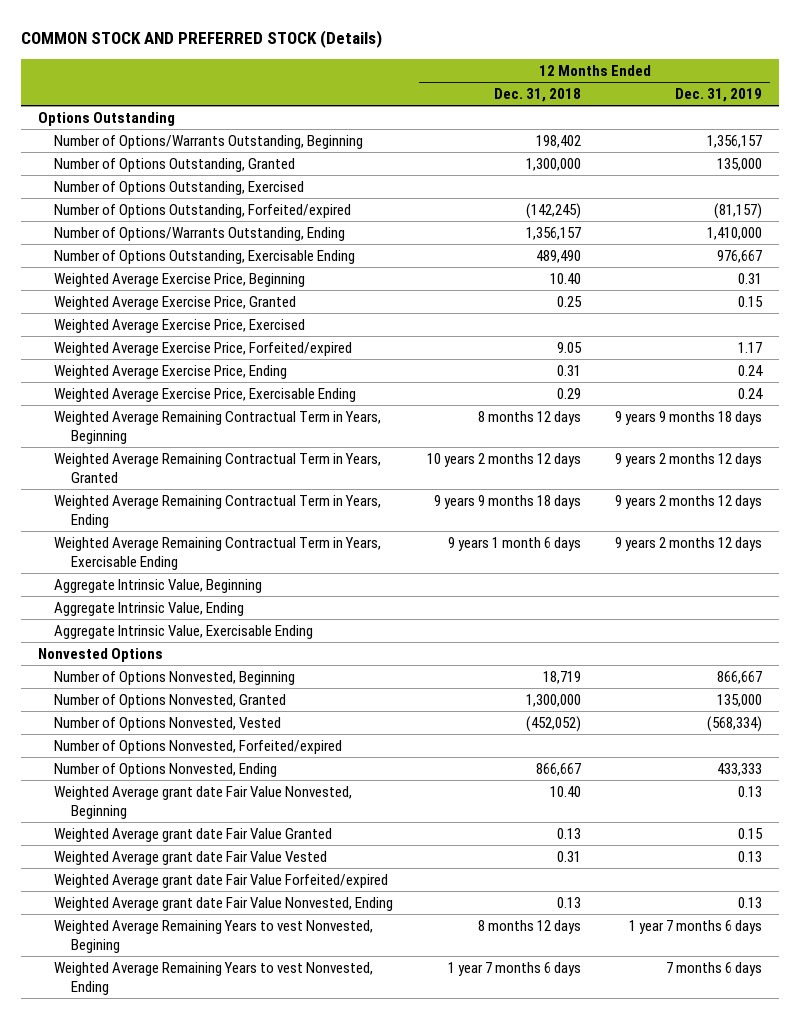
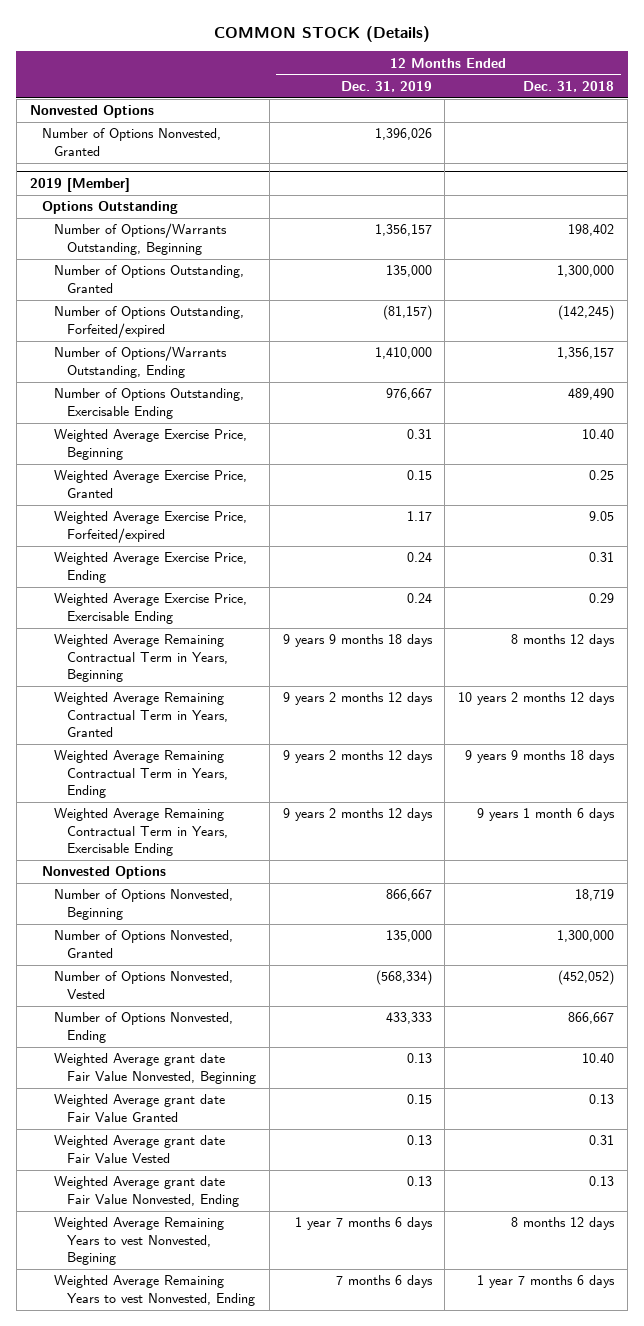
[21,30,383,49] COMMON STOCK AND PREFERRED STOCK (Details) -> [214,25,431,42] COMMON STOCK (Details)
none -> [29,105,154,119] Nonvested Options
none -> [42,128,222,156] Number of Options Nonvested, Granted
none -> [29,178,130,193] 2019 [Member]
[54,180,305,195] Number of Options Outstanding, Exercised -> none
[54,318,306,333] Weighted Average Exercise Price, Exercised -> none
[54,578,263,593] Aggregate Intrinsic Value, Beginning -> none
[54,601,245,616] Aggregate Intrinsic Value, Ending -> none
[54,624,314,639] Aggregate Intrinsic Value, Exercisable Ending -> none
[54,739,343,754] Number of Options Nonvested, Forfeited/expired -> none
[54,873,389,888] Weighted Average grant date Fair Value Forfeited/expired -> none

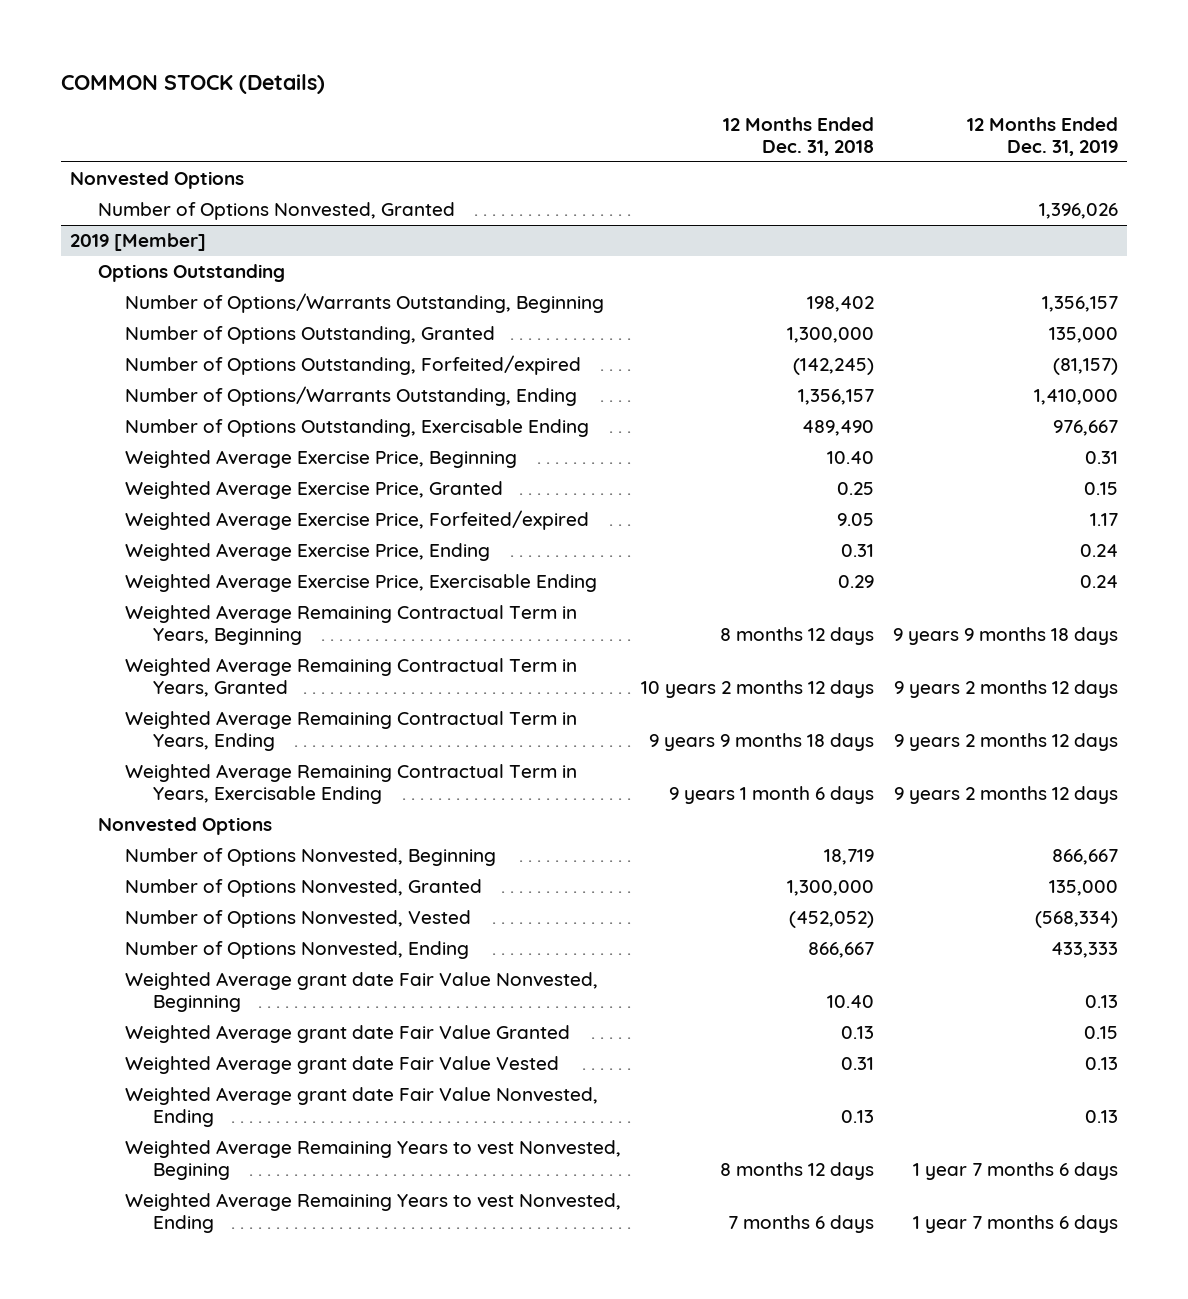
[335,1275,433,1289] 7 months 6 days -> [912,1215,1118,1234] 1 year 7 months 6 days
[477,1275,616,1289] 1 year 7 months 6 days -> [727,1215,874,1234] 7 months 6 days

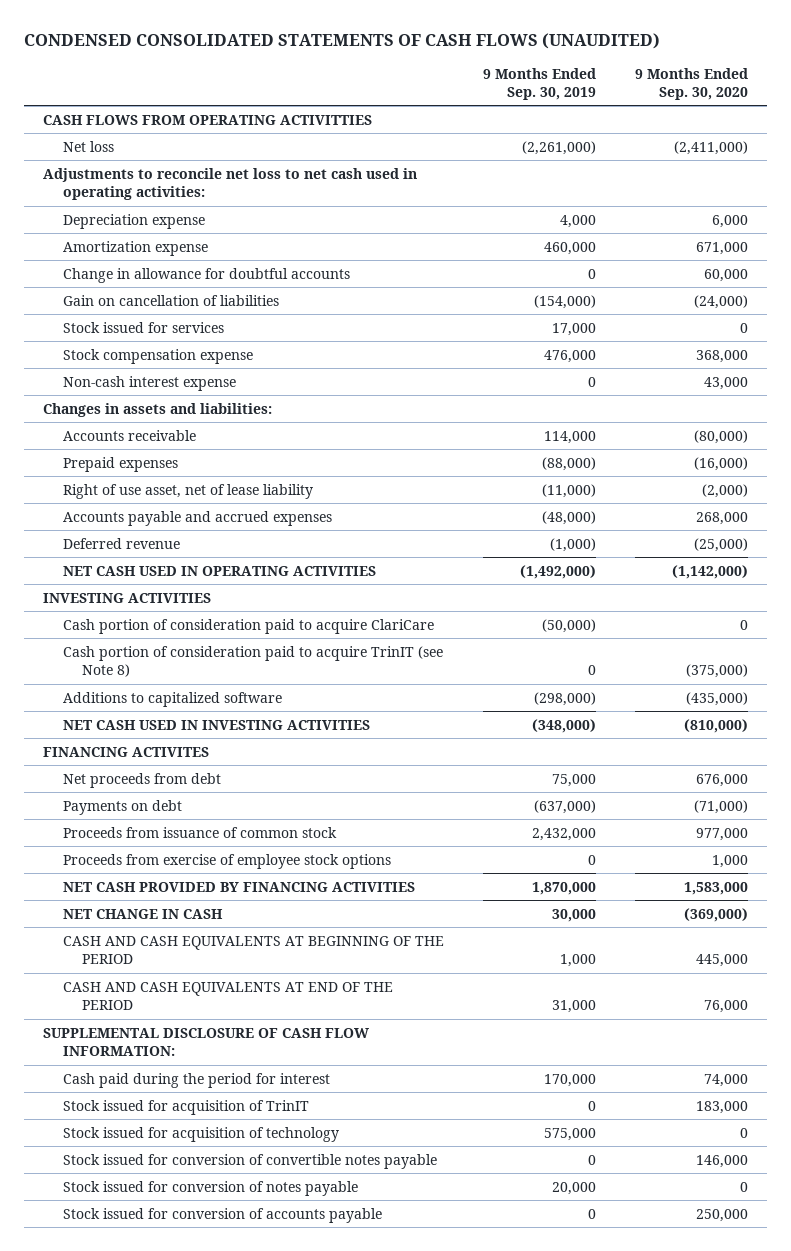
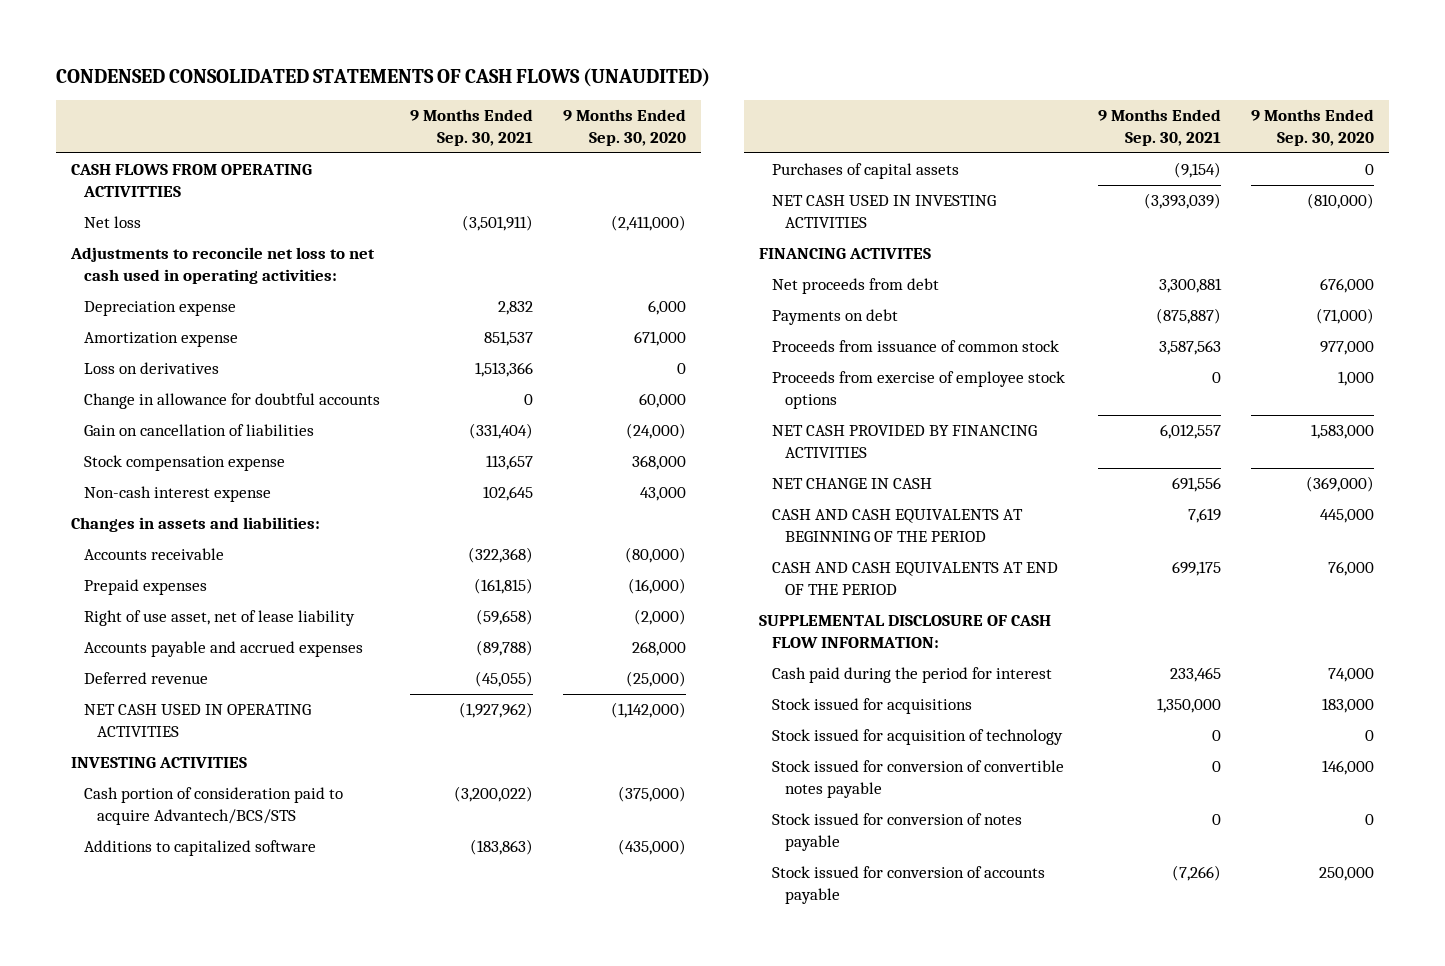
[482,67,596,100] 9 Months Ended Sep. 30, 2019 -> none
none -> [410,108,534,146] 9 Months Ended Sep. 30, 2021
none -> [84,362,220,375] Loss on derivatives
[62,321,224,333] Stock issued for services -> none
[62,645,443,677] Cash portion of consideration paid to acquire TrinIT (see Note 8) -> none
[62,618,434,634] Cash portion of consideration paid to acquire ClariCare -> [84,787,344,826] Cash portion of consideration paid to acquire Advantech/BCS/STS
[739,619,748,630] 0 -> [618,786,687,803] (375,000)
none -> [771,163,959,180] Purchases of capital assets
[62,1099,309,1115] Stock issued for acquisition of TrinIT -> [771,698,972,715] Stock issued for acquisitions

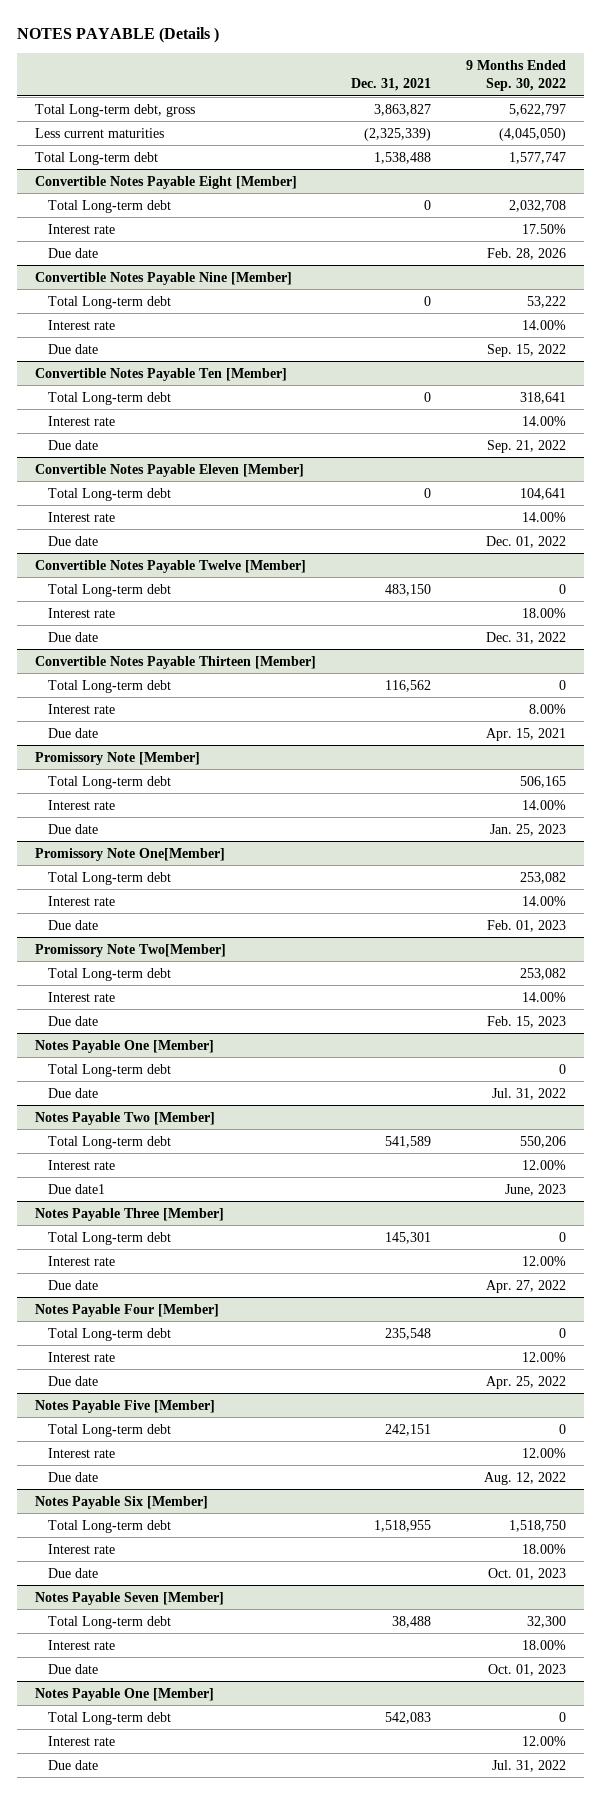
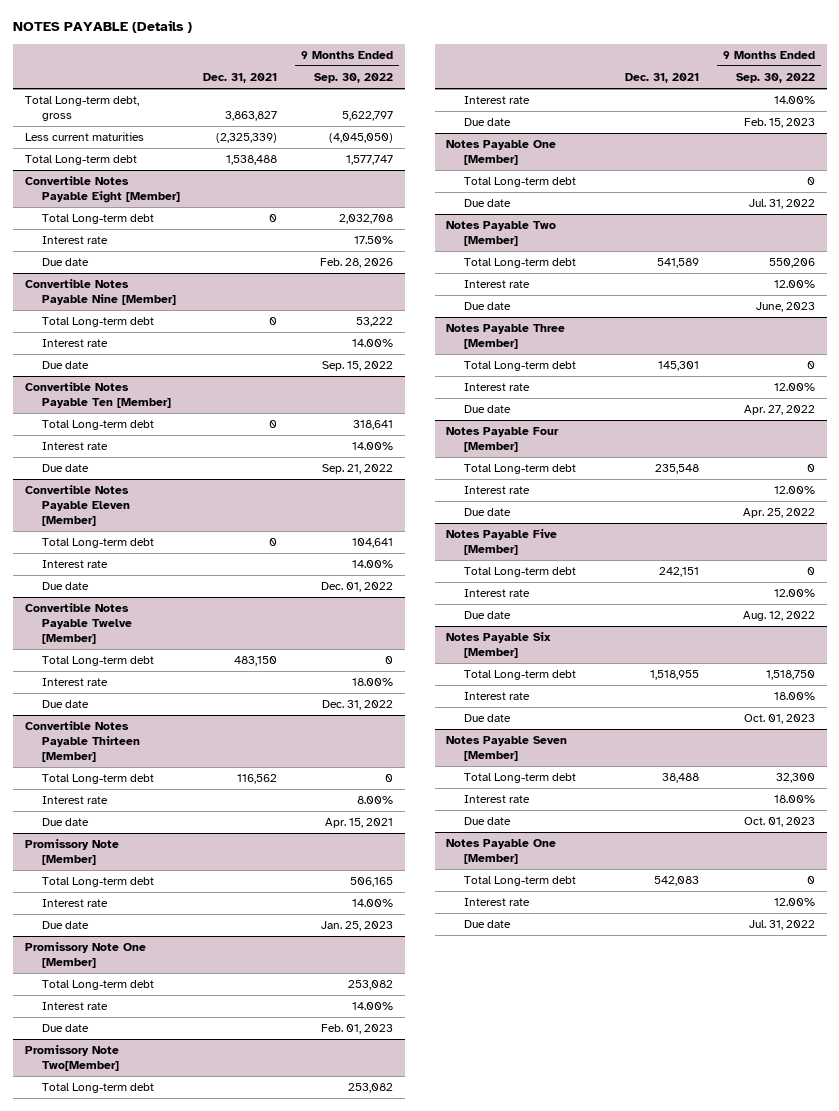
[34,847,225,861] Promissory Note One[Member] -> [24,942,146,968] Promissory Note One [Member]
[48,1183,106,1194] Due date1 -> [463,302,511,311] Due date

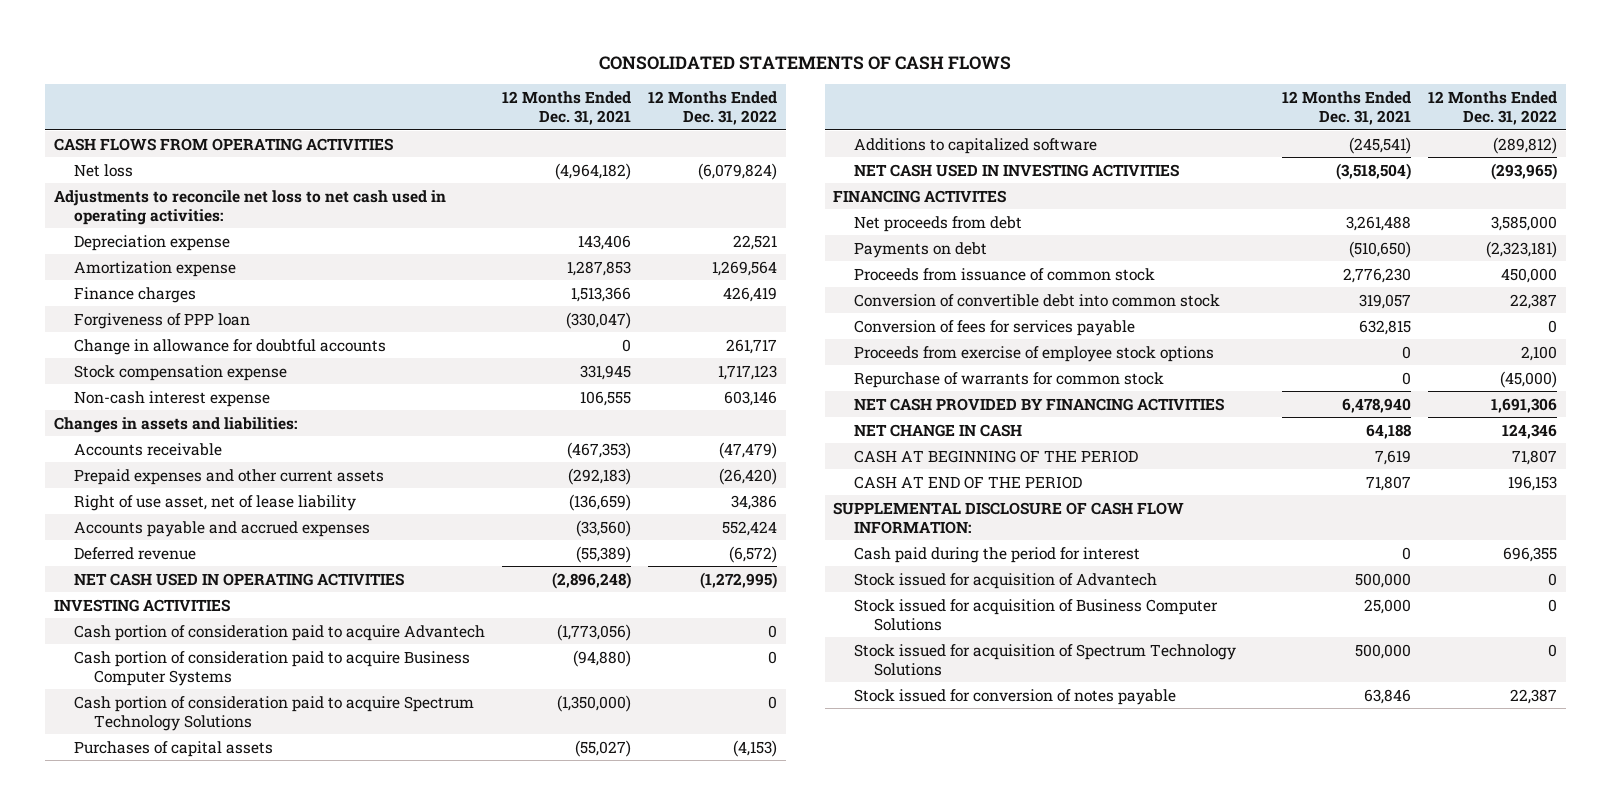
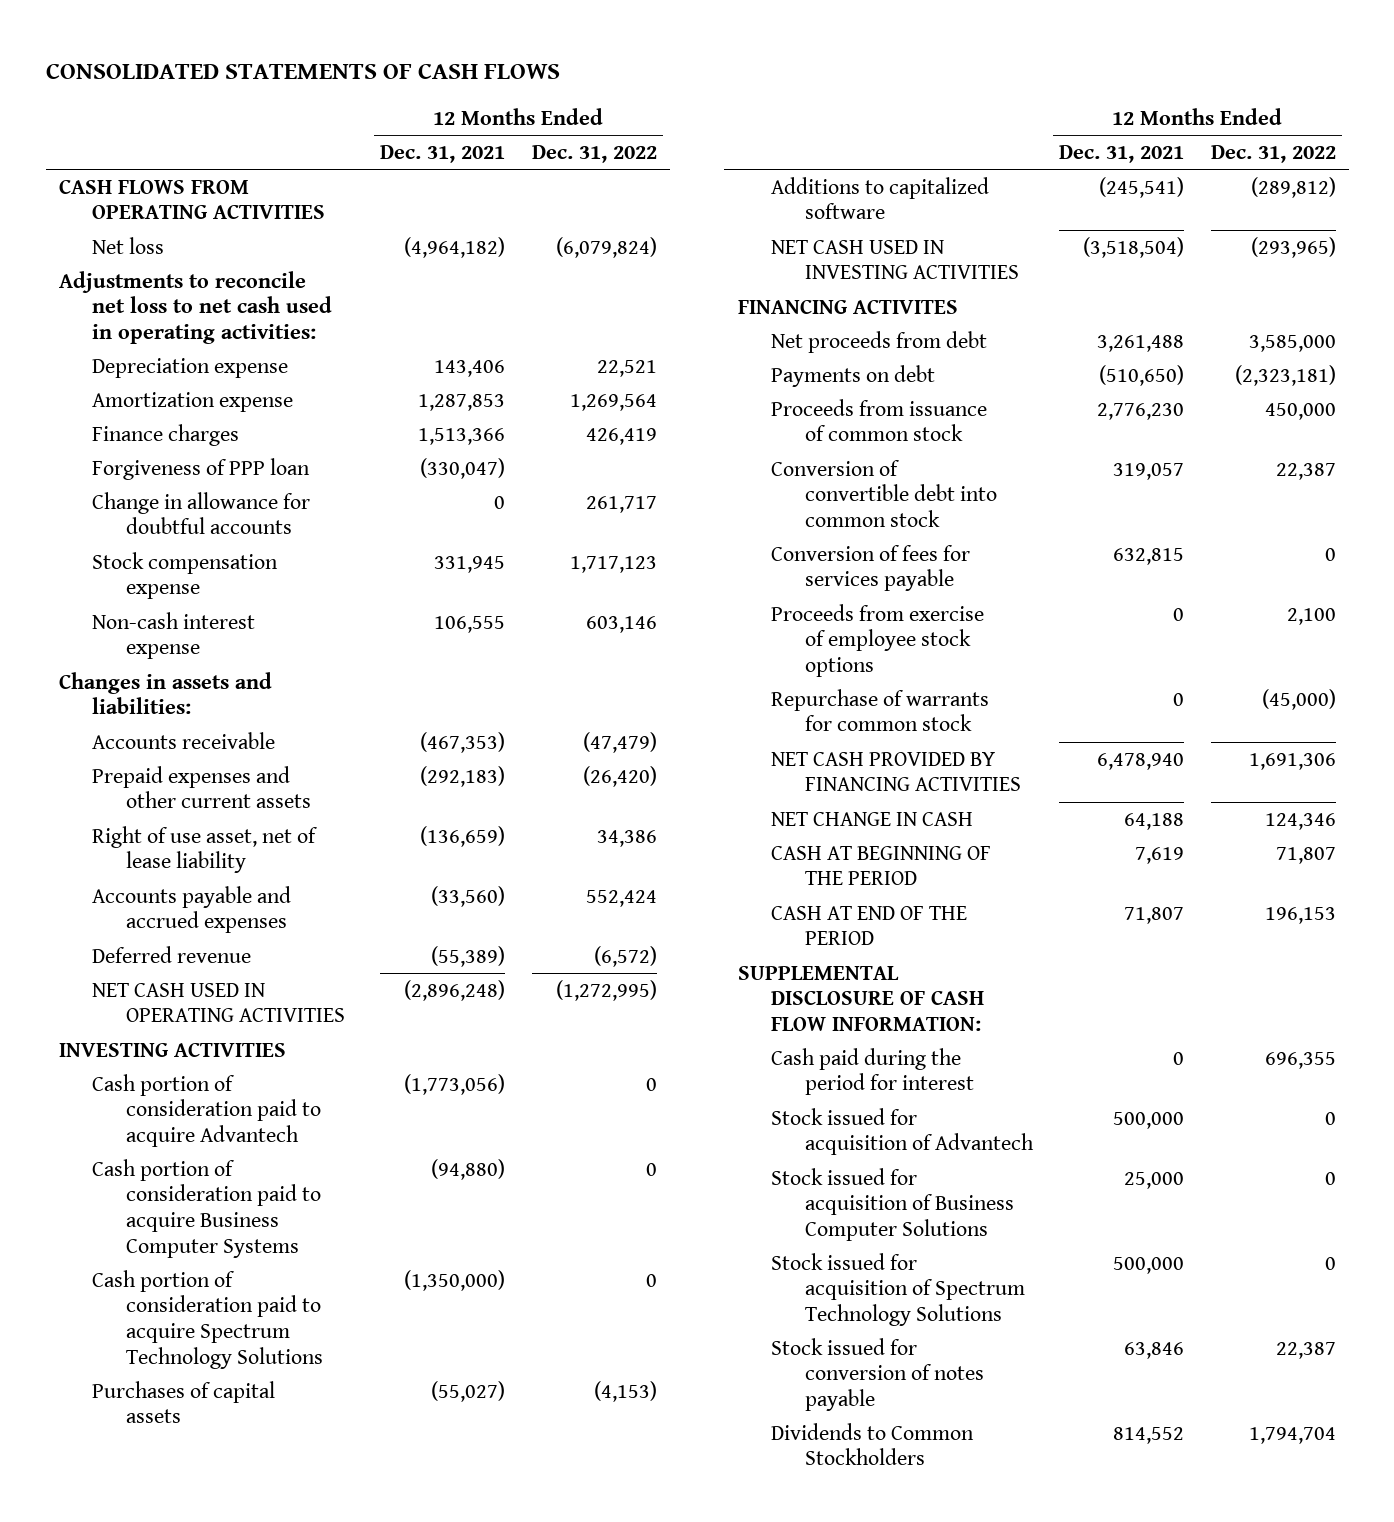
none -> [771,1422,975,1466] Dividends to Common Stockholders

